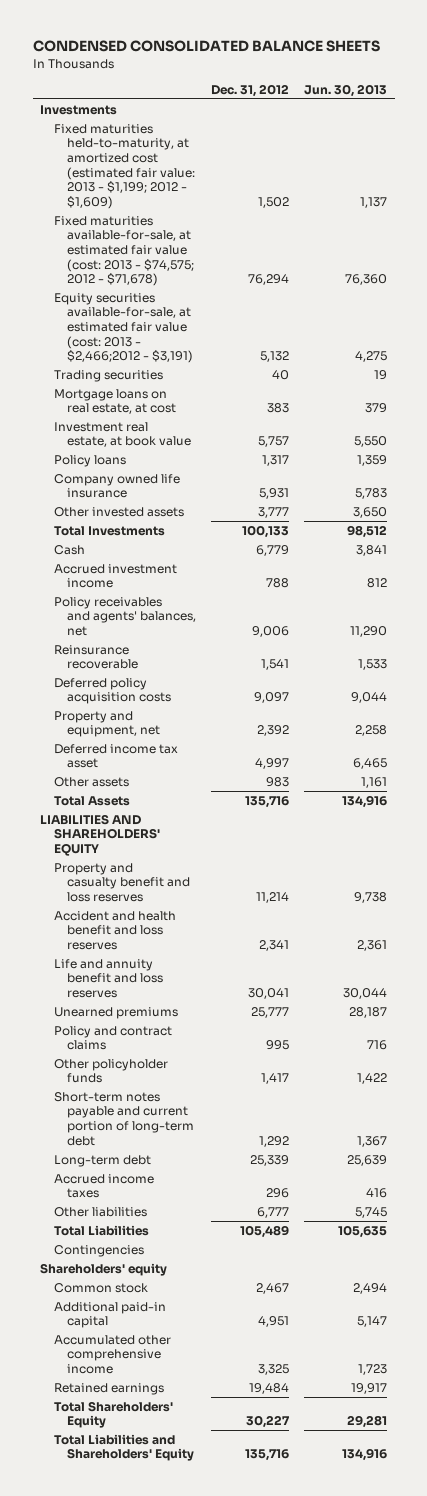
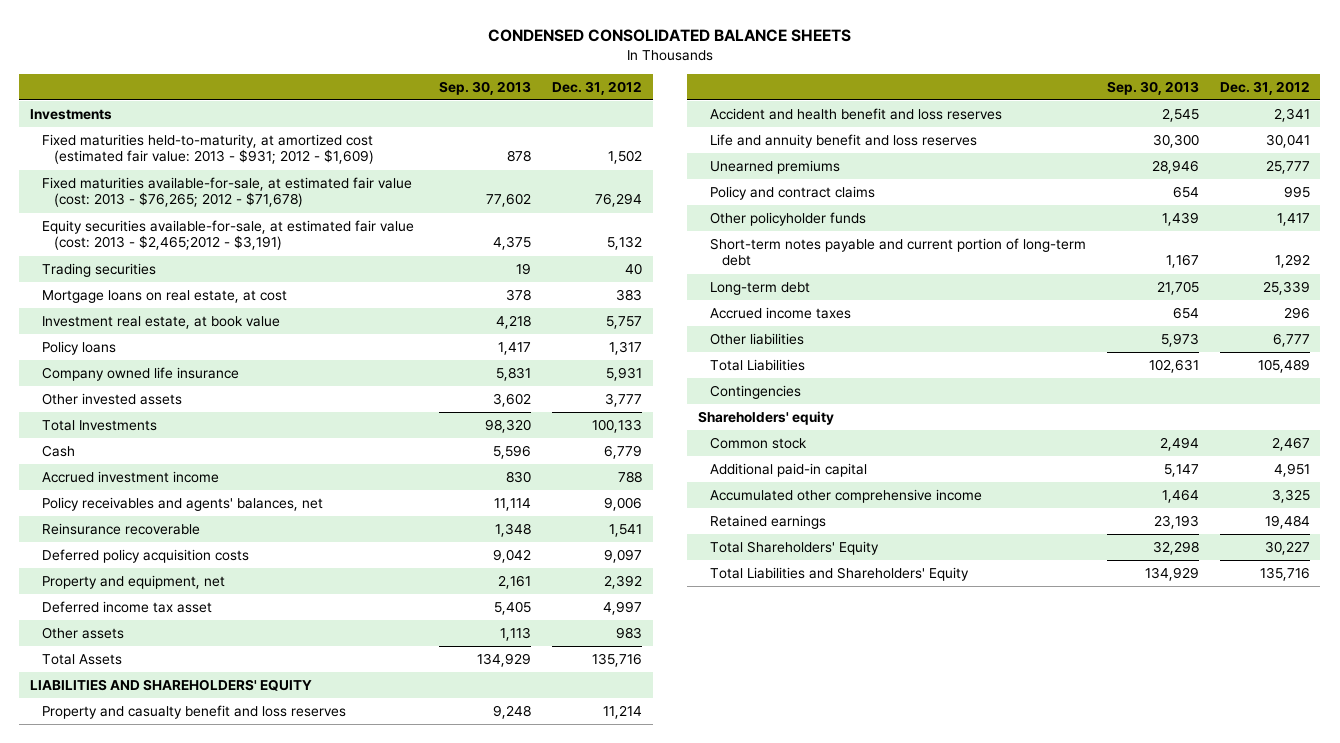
[304,83,388,97] Jun. 30, 2013 -> none
none -> [439,80,532,95] Sep. 30, 2013
[53,123,196,210] Fixed maturities held-to-maturity, at amortized cost (estimated fair value: 2013 - $1,199; 2012 - $1,609) -> [42,134,375,165] Fixed maturities held-to-maturity, at amortized cost (estimated fair value: 2013 - $931; 2012 - $1,609)
[53,215,195,287] Fixed maturities available-for-sale, at estimated fair value (cost: 2013 - $74,575; 2012 - $71,678) -> [42,177,413,208] Fixed maturities available-for-sale, at estimated fair value (cost: 2013 - $76,265; 2012 - $71,678)
[53,292,194,364] Equity securities available-for-sale, at estimated fair value (cost: 2013 - $2,466;2012 - $3,191) -> [42,220,415,251] Equity securities available-for-sale, at estimated fair value (cost: 2013 - $2,465;2012 - $3,191)

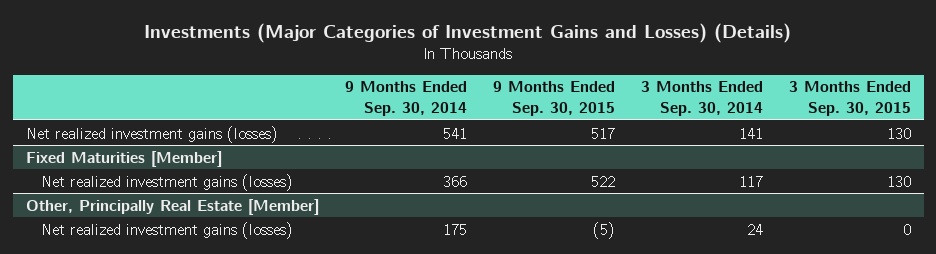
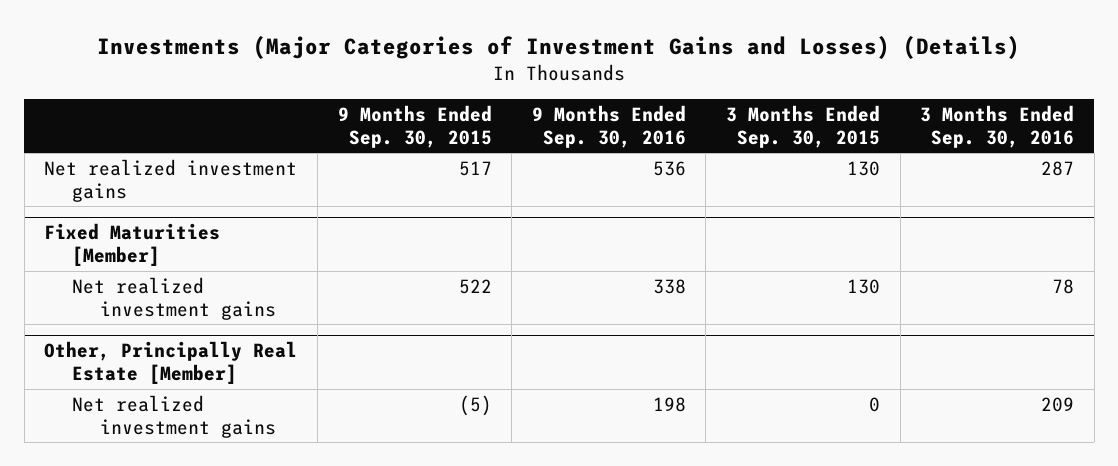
[344,81,467,116] 9 Months Ended Sep. 30, 2014 -> none
[640,81,763,116] 3 Months Ended Sep. 30, 2014 -> none
none -> [531,105,686,148] 9 Months Ended Sep. 30, 2016
none -> [920,105,1075,148] 3 Months Ended Sep. 30, 2016
[25,125,278,143] Net realized investment gains (losses) -> [44,159,298,202] Net realized investment gains
[41,173,294,191] Net realized investment gains (losses) -> [72,277,277,320] Net realized investment gains
[41,221,294,239] Net realized investment gains (losses) -> [72,395,277,438] Net realized investment gains

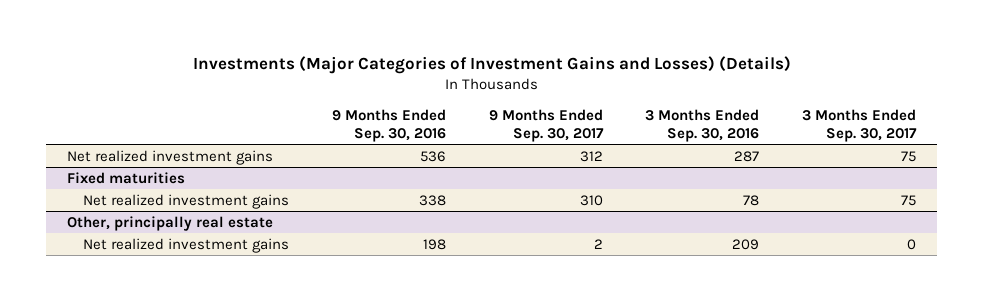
[337,105,492,148] 9 Months Ended Sep. 30, 2015 -> none
[725,105,880,148] 3 Months Ended Sep. 30, 2015 -> none
none -> [488,108,604,142] 9 Months Ended Sep. 30, 2017
none -> [802,108,918,142] 3 Months Ended Sep. 30, 2017
[44,223,221,267] Fixed Maturities [Member] -> [67,171,186,184] Fixed maturities
[44,341,298,385] Other, Principally Real Estate [Member] -> [67,215,274,231] Other, principally real estate

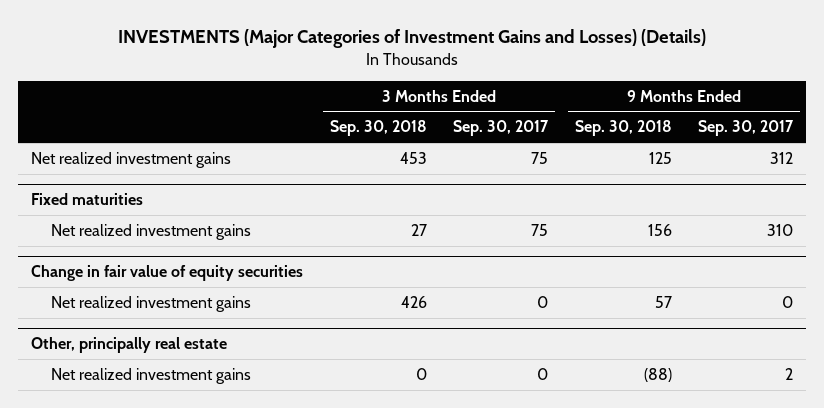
[192,56,791,75] Investments (Major Categories of Investment Gains and Losses) (Details) -> [118,29,707,49] INVESTMENTS (Major Categories of Investment Gains and Losses) (Details)
[331,108,446,142] 9 Months Ended Sep. 30, 2016 -> none
[645,108,760,142] 3 Months Ended Sep. 30, 2016 -> none
none -> [329,120,427,137] Sep. 30, 2018
none -> [574,120,672,137] Sep. 30, 2018
none -> [31,265,304,282] Change in fair value of equity securities
none -> [50,295,251,312] Net realized investment gains

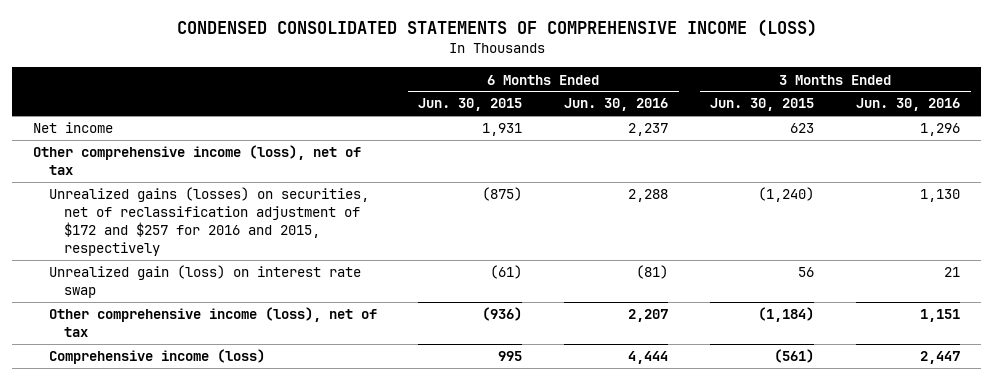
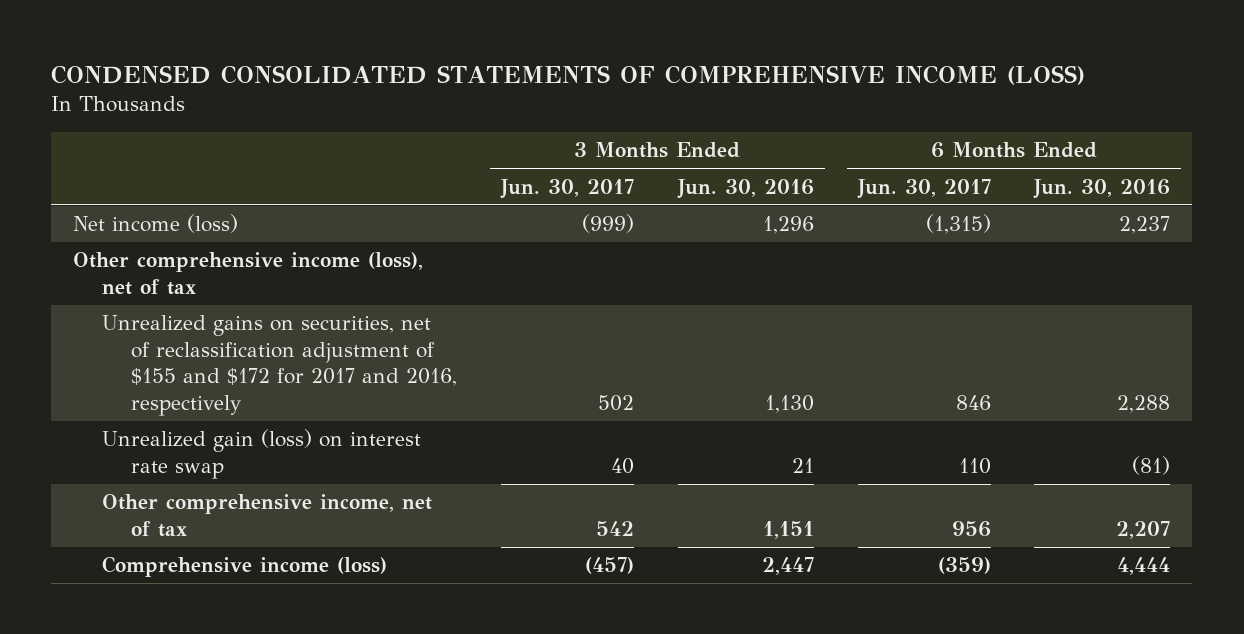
[418,98,523,112] Jun. 30, 2015 -> none
[710,98,815,112] Jun. 30, 2015 -> none
none -> [499,178,634,199] Jun. 30, 2017
none -> [856,178,991,199] Jun. 30, 2017
[32,122,113,134] Net income -> [73,214,239,234] Net income (loss)
[48,187,369,257] Unrealized gains (losses) on securities, net of reclassification adjustment of $172 and $257 for 2016 and 2015, respectively -> [101,315,457,416] Unrealized gains on securities, net of reclassification adjustment of $155 and $172 for 2017 and 2016, respectively
[48,307,377,338] Other comprehensive income (loss), net of tax -> [101,494,432,537] Other comprehensive income, net of tax

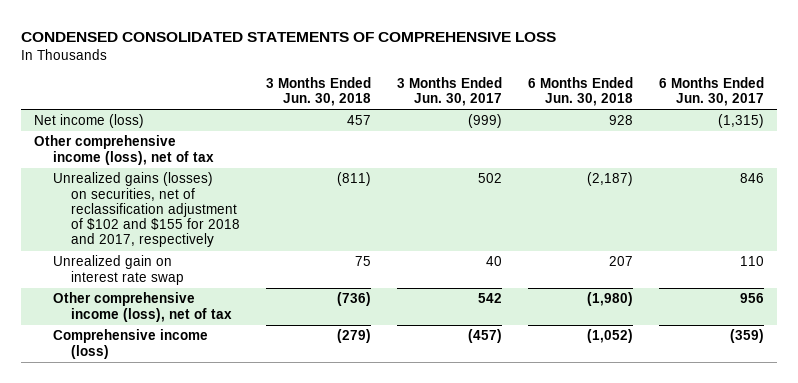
[51,65,1086,86] CONDENSED CONSOLIDATED STATEMENTS OF COMPREHENSIVE INCOME (LOSS) -> [20,31,556,42] CONDENSED CONSOLIDATED STATEMENTS OF COMPREHENSIVE LOSS
[676,178,814,199] Jun. 30, 2016 -> none
[1033,178,1171,199] Jun. 30, 2016 -> none
none -> [266,77,372,107] 3 Months Ended Jun. 30, 2018
none -> [528,77,634,107] 6 Months Ended Jun. 30, 2018
[101,315,457,416] Unrealized gains on securities, net of reclassification adjustment of $155 and $172 for 2017 and 2016, respectively -> [52,172,241,248] Unrealized gains (losses) on securities, net of reclassification adjustment of $102 and $155 for 2018 and 2017, respectively
[101,429,421,479] Unrealized gain (loss) on interest rate swap -> [52,255,185,285] Unrealized gain on interest rate swap
[101,494,432,537] Other comprehensive income, net of tax -> [52,292,233,322] Other comprehensive income (loss), net of tax

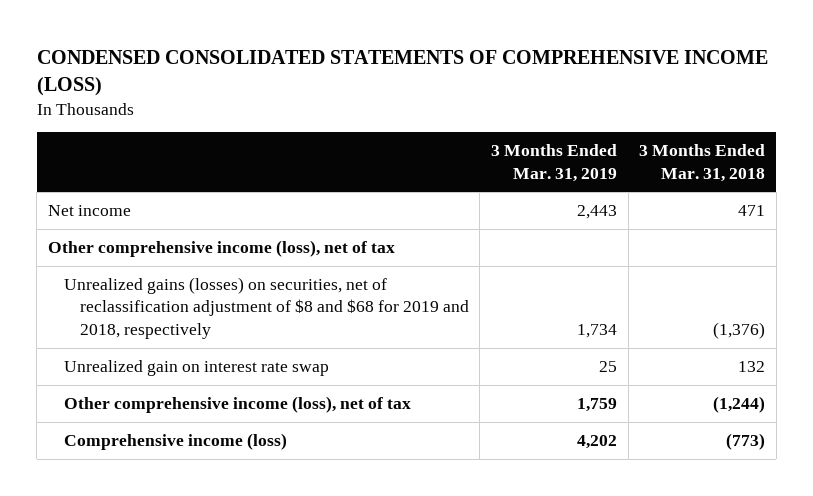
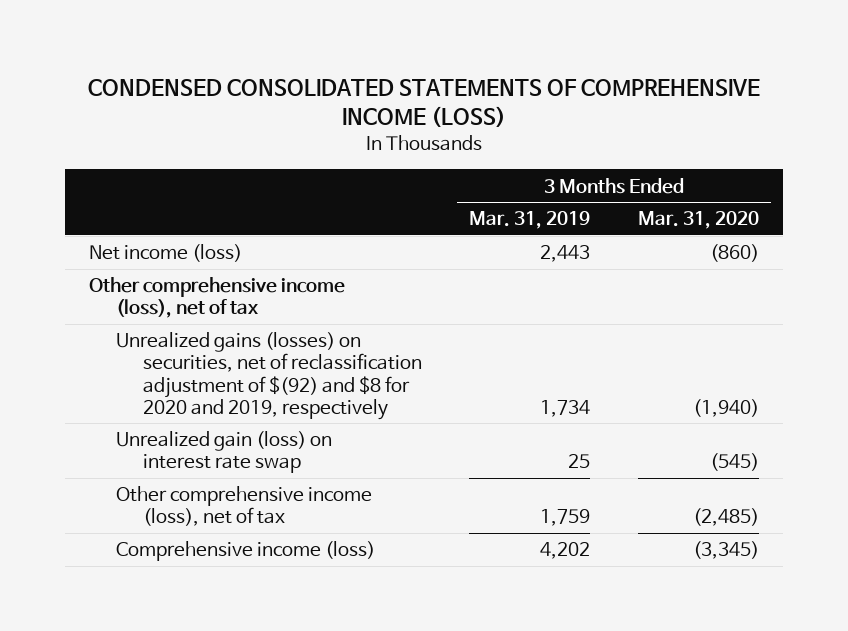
[639,143,766,182] 3 Months Ended Mar. 31, 2018 -> none
none -> [638,211,760,230] Mar. 31, 2020
[47,204,131,216] Net income -> [88,244,242,263] Net income (loss)
[63,276,469,340] Unrealized gains (losses) on securities, net of reclassification adjustment of $8 and $68 for 2019 and 2018, respectively -> [115,332,422,420] Unrealized gains (losses) on securities, net of reclassification adjustment of $(92) and $8 for 2020 and 2019, respectively
[63,359,329,376] Unrealized gain on interest rate swap -> [115,431,332,474] Unrealized gain (loss) on interest rate swap

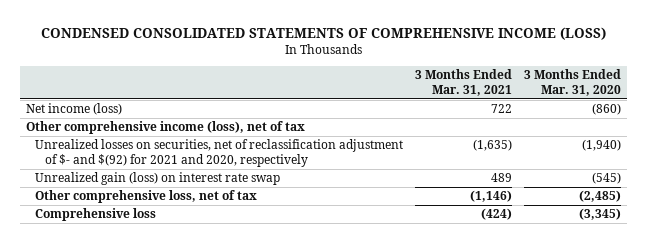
[469,211,591,230] Mar. 31, 2019 -> none
none -> [415,69,513,96] 3 Months Ended Mar. 31, 2021
[115,332,422,420] Unrealized gains (losses) on securities, net of reclassification adjustment of $(92) and $8 for 2020 and 2019, respectively -> [35,139,404,167] Unrealized losses on securities, net of reclassification adjustment of $- and $(92) for 2021 and 2020, respectively
[115,486,372,527] Other comprehensive income (loss), net of tax -> [35,190,258,204] Other comprehensive loss, net of tax
[115,541,375,562] Comprehensive income (loss) -> [35,208,157,222] Comprehensive loss

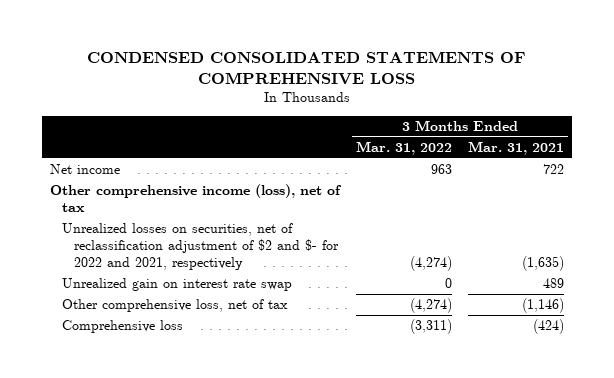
[40,27,606,41] CONDENSED CONSOLIDATED STATEMENTS OF COMPREHENSIVE INCOME (LOSS) -> [86,50,526,85] CONDENSED CONSOLIDATED STATEMENTS OF COMPREHENSIVE LOSS
[524,69,622,96] 3 Months Ended Mar. 31, 2020 -> none
none -> [355,140,452,155] Mar. 31, 2022
[25,103,122,116] Net income (loss) -> [49,164,120,175] Net income
[35,139,404,167] Unrealized losses on securities, net of reclassification adjustment of $- and $(92) for 2021 and 2020, respectively -> [61,223,339,271] Unrealized losses on securities, net of reclassification adjustment of $2 and $- for 2022 and 2021, respectively
[35,172,281,186] Unrealized gain (loss) on interest rate swap -> [61,278,292,292] Unrealized gain on interest rate swap

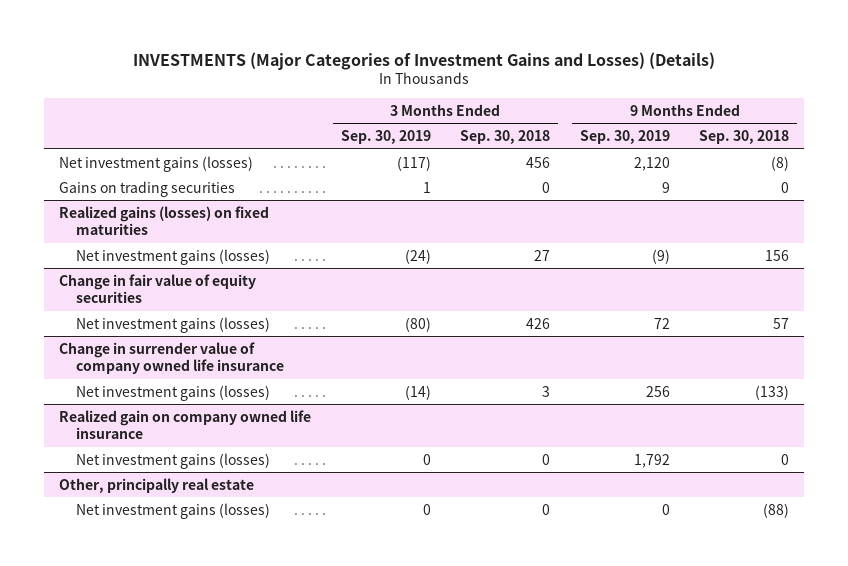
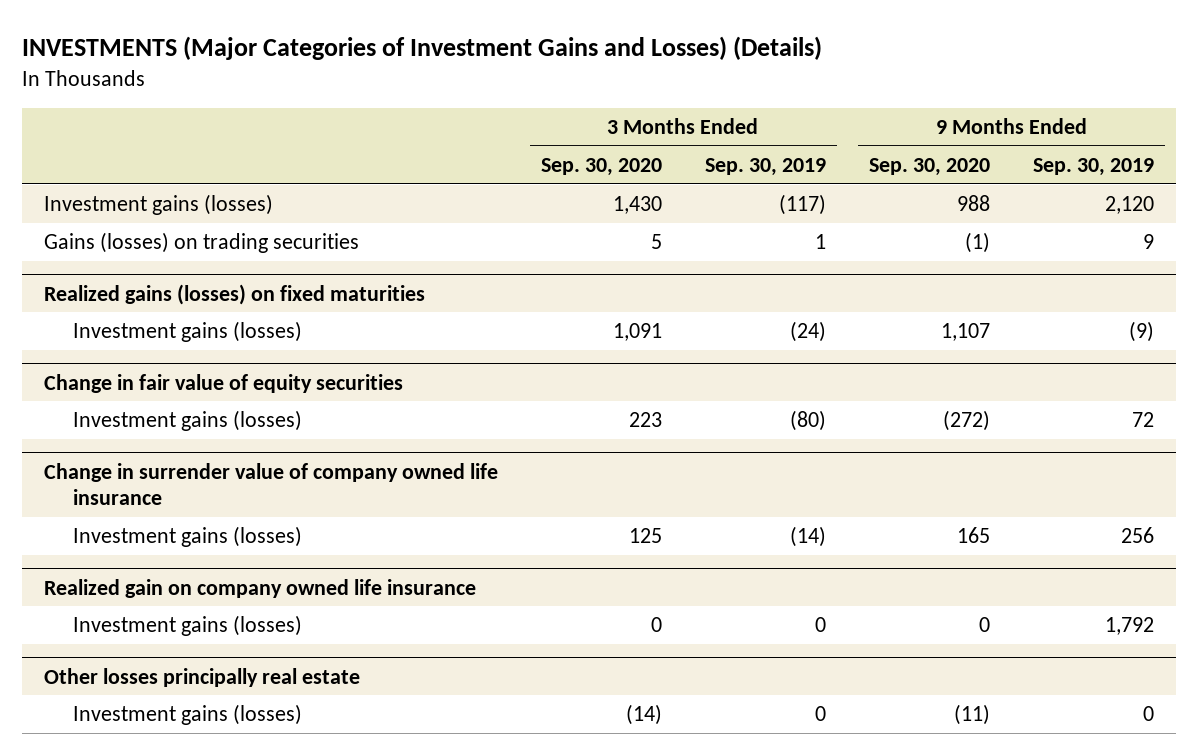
[460,130,551,145] Sep. 30, 2018 -> none
[699,130,790,145] Sep. 30, 2018 -> none
none -> [540,158,662,177] Sep. 30, 2020
none -> [869,158,991,177] Sep. 30, 2020
[59,155,254,172] Net investment gains (losses) -> [43,194,273,216] Investment gains (losses)
[59,180,236,197] Gains on trading securities -> [43,232,359,254] Gains (losses) on trading securities
[76,248,271,265] Net investment gains (losses) -> [72,321,302,343] Investment gains (losses)
[76,316,271,333] Net investment gains (losses) -> [72,410,302,432] Investment gains (losses)
[76,384,271,401] Net investment gains (losses) -> [72,526,302,548] Investment gains (losses)
[76,452,271,469] Net investment gains (losses) -> [72,615,302,637] Investment gains (losses)
[59,477,255,493] Other, principally real estate -> [43,667,360,687] Other losses principally real estate
[76,502,271,519] Net investment gains (losses) -> [72,704,302,726] Investment gains (losses)

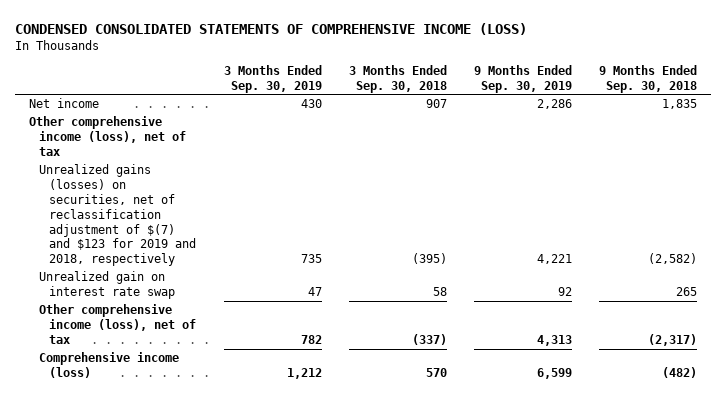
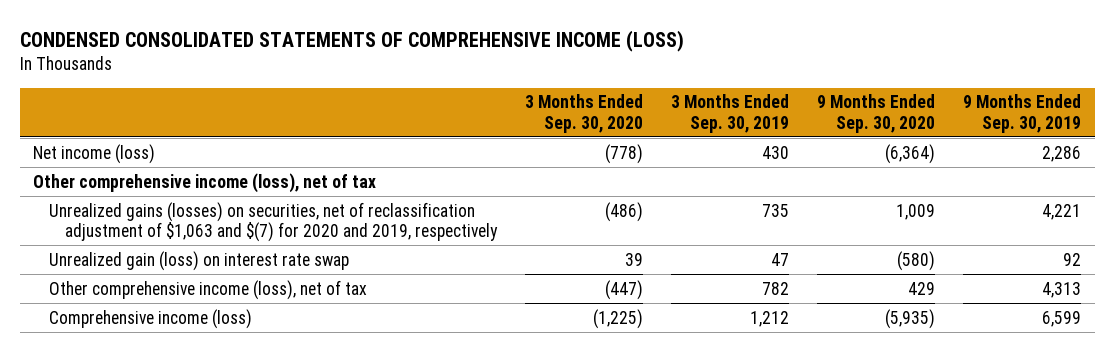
[348,64,447,93] 3 Months Ended Sep. 30, 2018 -> none
[599,64,698,93] 9 Months Ended Sep. 30, 2018 -> none
none -> [524,94,643,133] 3 Months Ended Sep. 30, 2020
none -> [816,94,935,133] 9 Months Ended Sep. 30, 2020
[28,98,99,109] Net income -> [33,143,156,164] Net income (loss)
[39,164,197,267] Unrealized gains (losses) on securities, net of reclassification adjustment of $(7) and $123 for 2019 and 2018, respectively -> [49,201,499,243] Unrealized gains (losses) on securities, net of reclassification adjustment of $1,063 and $(7) for 2020 and 2019, respectively
[39,271,176,300] Unrealized gain on interest rate swap -> [49,250,350,271] Unrealized gain (loss) on interest rate swap

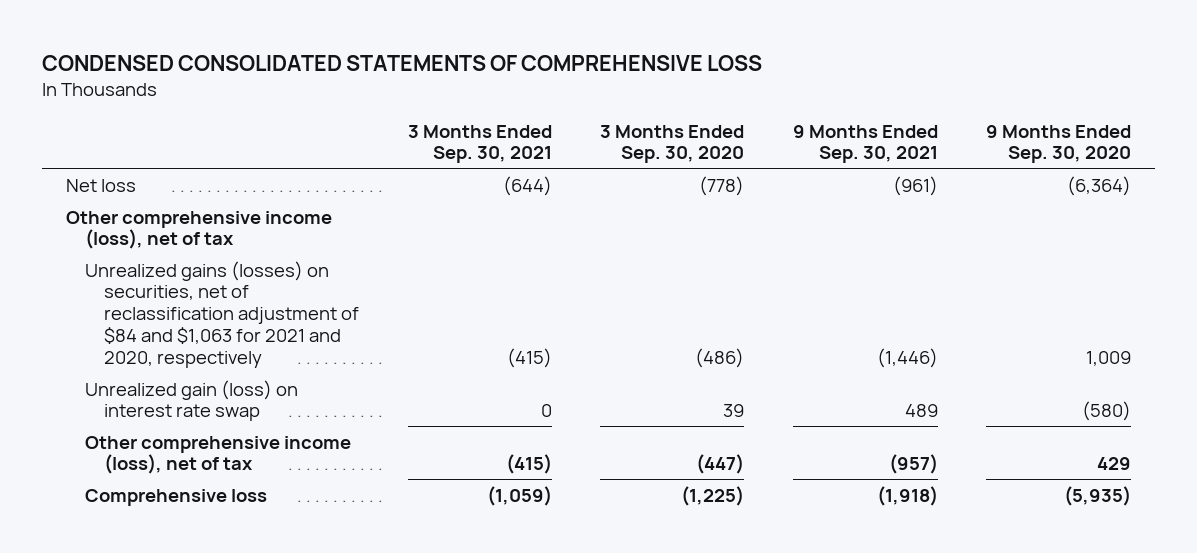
[19,29,684,52] CONDENSED CONSOLIDATED STATEMENTS OF COMPREHENSIVE INCOME (LOSS) -> [41,54,762,71] CONDENSED CONSOLIDATED STATEMENTS OF COMPREHENSIVE LOSS
[670,94,789,133] 3 Months Ended Sep. 30, 2019 -> none
[962,94,1081,133] 9 Months Ended Sep. 30, 2019 -> none
none -> [407,124,552,164] 3 Months Ended Sep. 30, 2021
none -> [792,124,938,164] 9 Months Ended Sep. 30, 2021
[33,143,156,164] Net income (loss) -> [66,178,137,192] Net loss
[49,201,499,243] Unrealized gains (losses) on securities, net of reclassification adjustment of $1,063 and $(7) for 2020 and 2019, respectively -> [85,260,360,368] Unrealized gains (losses) on securities, net of reclassification adjustment of $84 and $1,063 for 2021 and 2020, respectively
[49,308,253,329] Comprehensive income (loss) -> [85,488,268,506] Comprehensive loss

